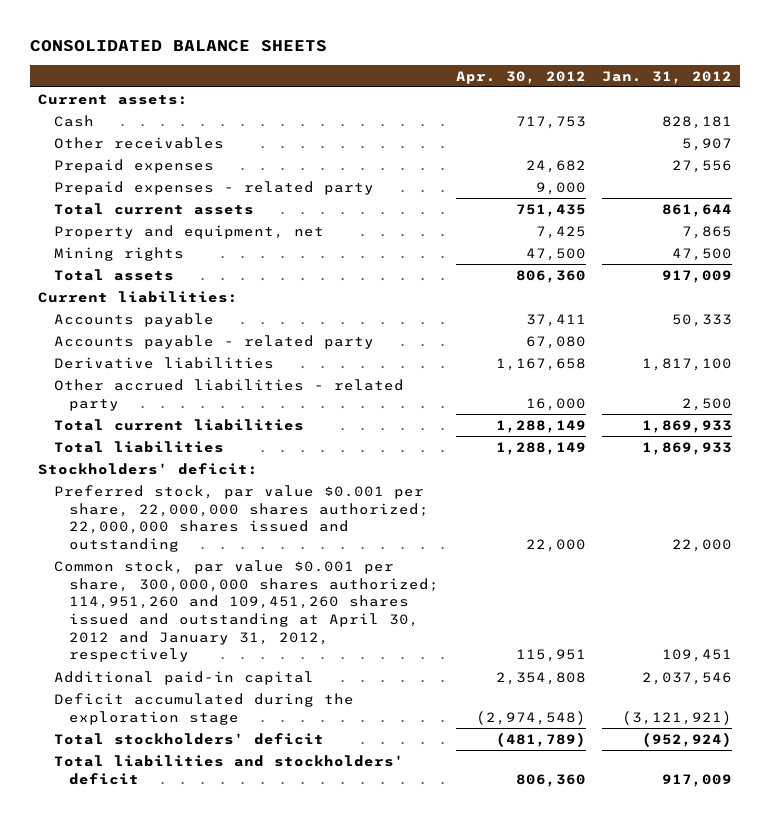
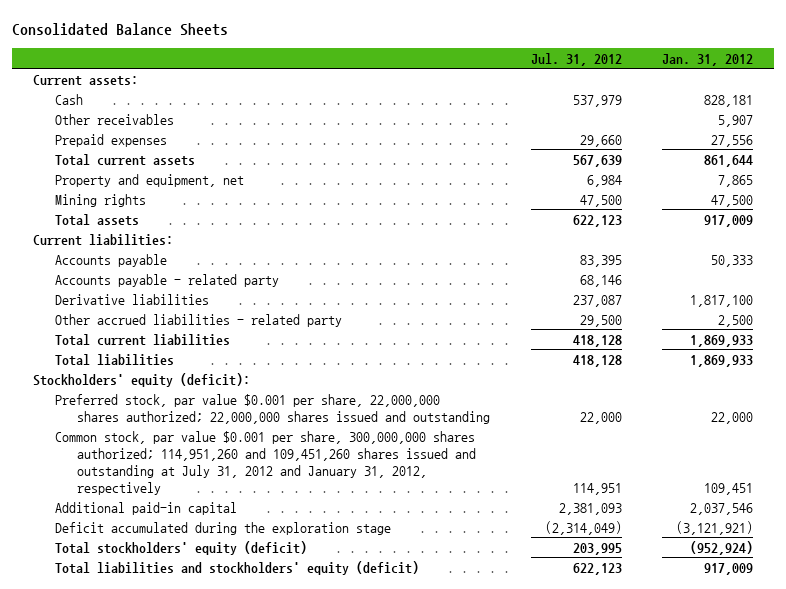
[30,40,328,53] CONSOLIDATED BALANCE SHEETS -> [12,22,229,36] Consolidated Balance Sheets
[455,70,586,84] Apr. 30, 2012 -> none
none -> [530,52,622,66] Jul. 31, 2012
[53,180,374,195] Prepaid expenses - related party -> none
[38,462,259,475] Stockholders' deficit: -> [32,372,250,387] Stockholders' equity (deficit):
[53,559,440,663] Common stock, par value $0.001 per share, 300,000,000 shares authorized; 114,951,260 and 109,451,260 shares issued and outstanding at April 30, 2012 and January 31, 2012, respectively -> [54,430,476,495] Common stock, par value $0.001 per share, 300,000,000 shares authorized; 114,951,260 and 109,451,260 shares issued and outstanding at July 31, 2012 and January 31, 2012, respectively
[53,732,324,745] Total stockholders' deficit -> [54,540,307,555] Total stockholders' equity (deficit)
[53,754,404,785] Total liabilities and stockholders' deficit -> [54,560,419,575] Total liabilities and stockholders' equity (deficit)

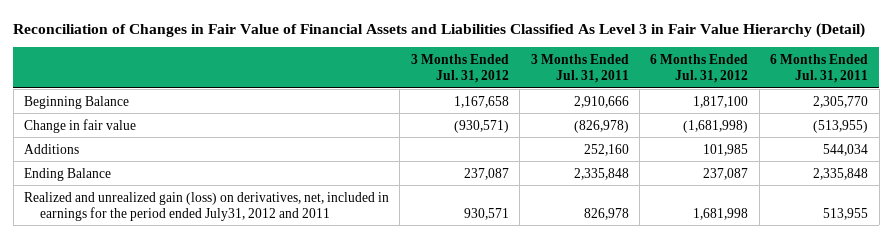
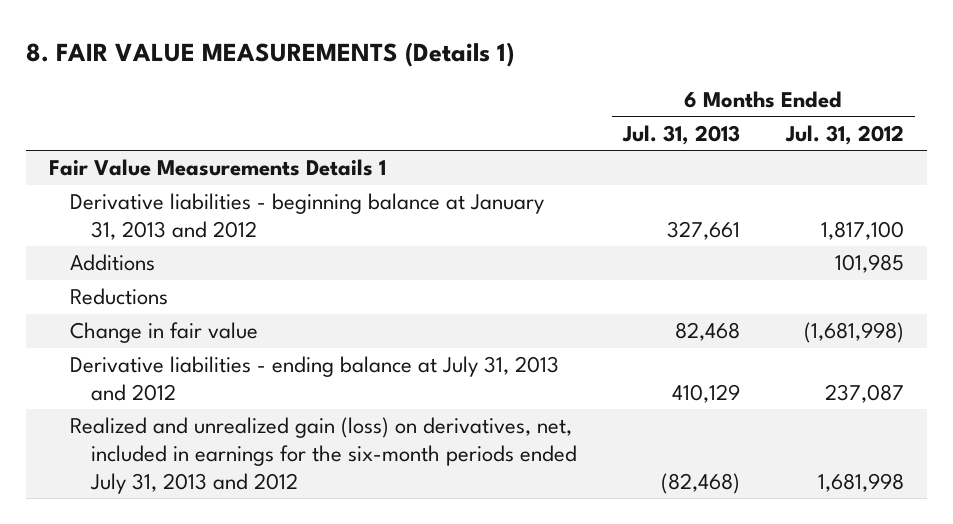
[13,22,866,38] Reconciliation of Changes in Fair Value of Financial Assets and Liabilities Classified As Level 3 in Fair Value Hierarchy (Detail) -> [25,41,514,67] 8. FAIR VALUE MEASUREMENTS (Details 1)
[410,53,509,83] 3 Months Ended Jul. 31, 2012 -> none
[530,53,629,83] 3 Months Ended Jul. 31, 2011 -> none
[770,53,869,83] 6 Months Ended Jul. 31, 2011 -> none
none -> [621,124,740,145] Jul. 31, 2013
none -> [48,159,386,177] Fair Value Measurements Details 1
[23,95,129,109] Beginning Balance -> [69,193,544,240] Derivative liabilities - beginning balance at January 31, 2013 and 2012
none -> [69,288,168,306] Reductions
[23,118,136,133] Change in fair value -> [69,322,258,344] Change in fair value
[23,167,111,181] Ending Balance -> [69,356,559,401] Derivative liabilities - ending balance at July 31, 2013 and 2012
[23,191,389,221] Realized and unrealized gain (loss) on derivatives, net, included in earnings for the period ended July31, 2012 and 2011 -> [69,417,578,494] Realized and unrealized gain (loss) on derivatives, net, included in earnings for the six-month periods ended July 31, 2013 and 2012

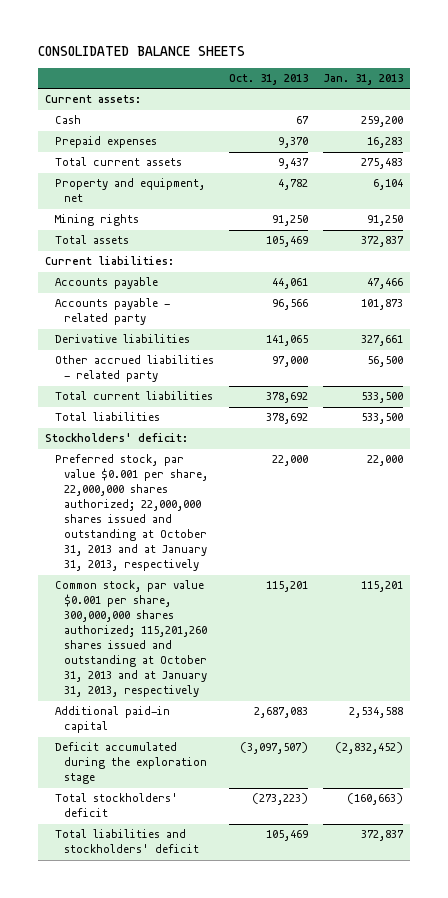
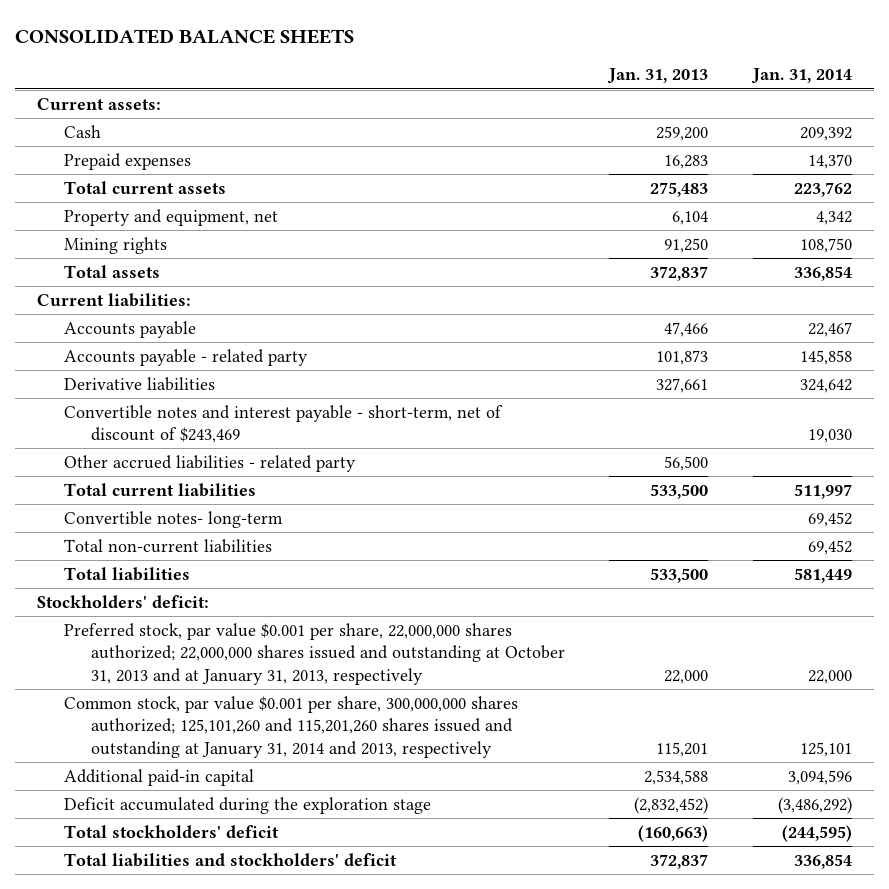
[228,73,308,85] Oct. 31, 2013 -> none
none -> [750,68,852,85] Jan. 31, 2014
none -> [63,404,503,444] Convertible notes and interest payable - short-term, net of discount of $243,469
none -> [63,510,283,528] Convertible notes- long-term
none -> [63,538,272,553] Total non-current liabilities
[54,580,208,698] Common stock, par value $0.001 per share, 300,000,000 shares authorized; 115,201,260 shares issued and outstanding at October 31, 2013 and at January 31, 2013, respectively -> [63,695,518,758] Common stock, par value $0.001 per share, 300,000,000 shares authorized; 125,101,260 and 115,201,260 shares issued and outstanding at January 31, 2014 and 2013, respectively

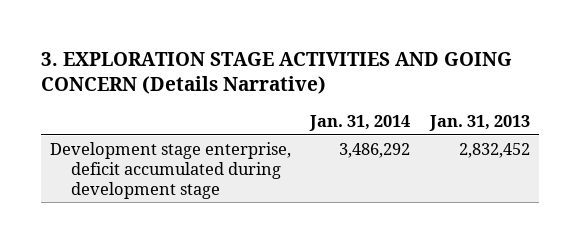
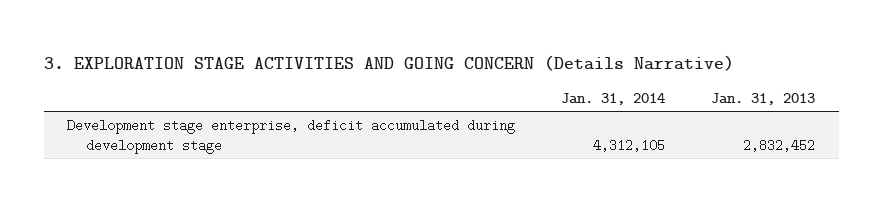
[339,143,411,159] 3,486,292 -> [593,139,666,153] 4,312,105

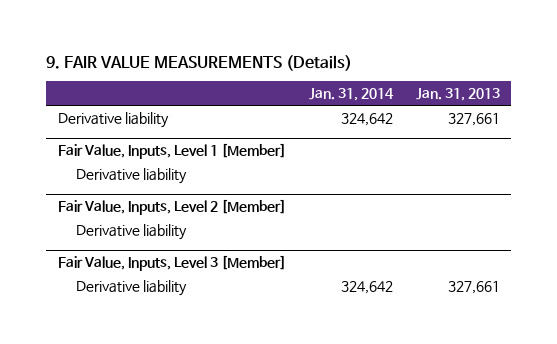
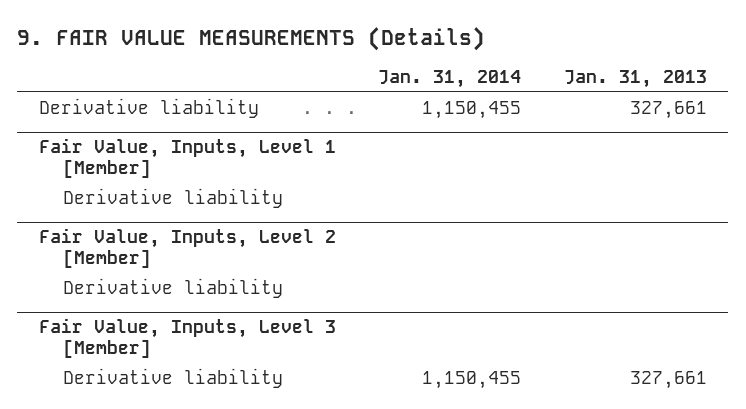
[340,112,393,126] 324,642 -> [422,100,522,119] 1,150,455
[340,280,393,294] 324,642 -> [422,370,522,389] 1,150,455

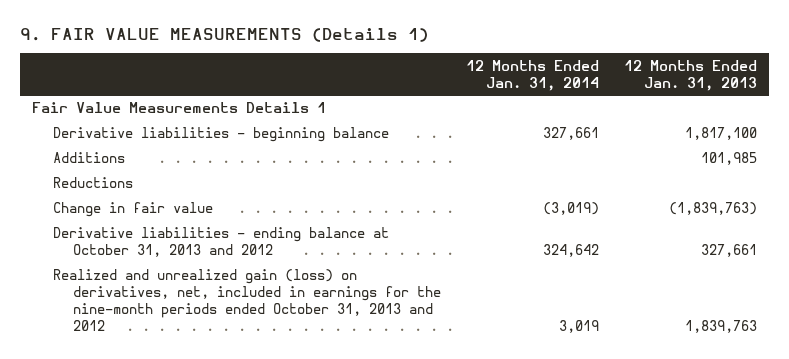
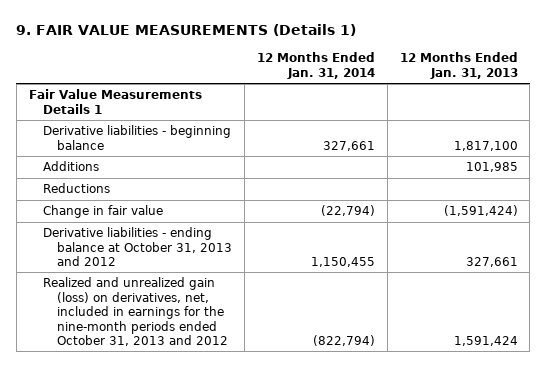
[543,202,600,216] (3,019) -> [320,205,375,217] (22,794)
[668,202,757,216] (1,839,763) -> [443,205,518,217] (1,591,424)
[543,244,600,258] 324,642 -> [310,257,375,268] 1,150,455
[559,320,600,334] 3,019 -> [312,335,375,347] (822,794)
[684,320,757,334] 1,839,763 -> [453,336,518,347] 1,591,424

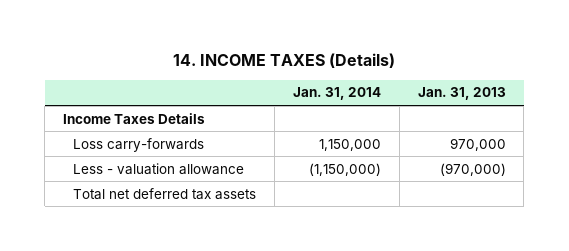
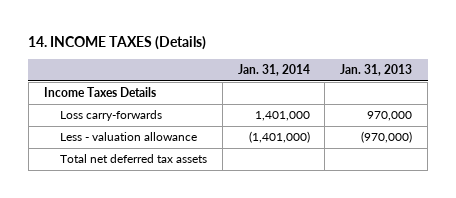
[318,138,381,151] 1,150,000 -> [254,111,310,122] 1,401,000
[308,162,381,176] (1,150,000) -> [248,131,310,144] (1,401,000)

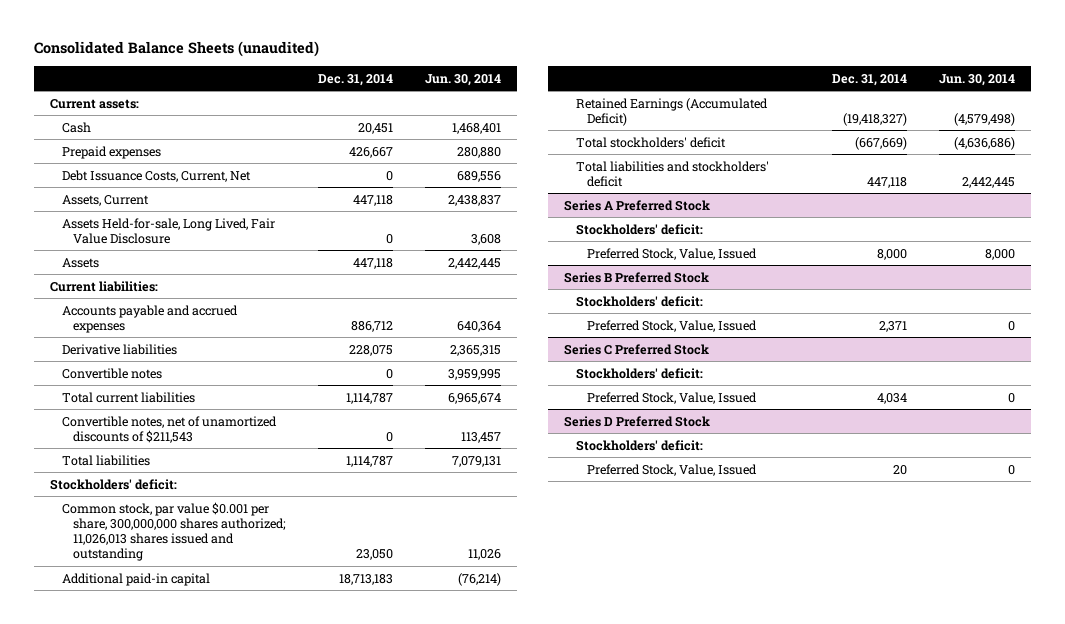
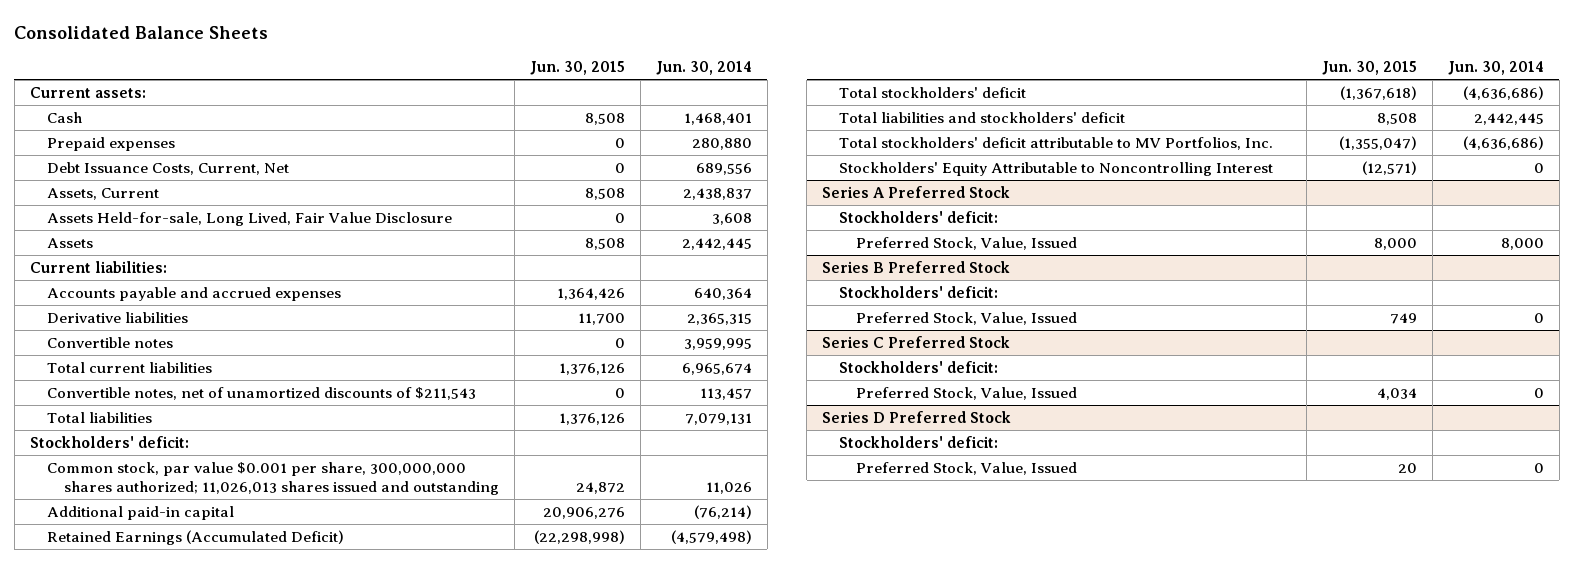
[33,41,319,58] Consolidated Balance Sheets (unaudited) -> [14,25,269,39] Consolidated Balance Sheets
[318,73,394,86] Dec. 31, 2014 -> none
none -> [530,61,626,76] Jun. 30, 2015
none -> [839,136,1274,150] Total stockholders' deficit attributable to MV Portfolios, Inc.
none -> [839,161,1274,176] Stockholders' Equity Attributable to Noncontrolling Interest

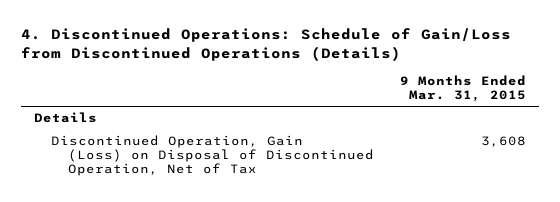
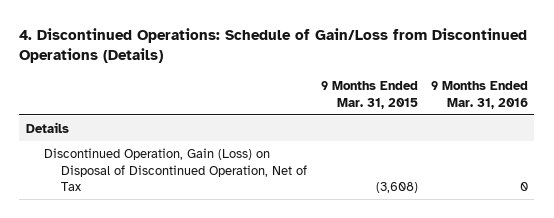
none -> [430,81,528,109] 9 Months Ended Mar. 31, 2016
[480,136,526,148] 3,608 -> [375,182,418,194] (3,608)

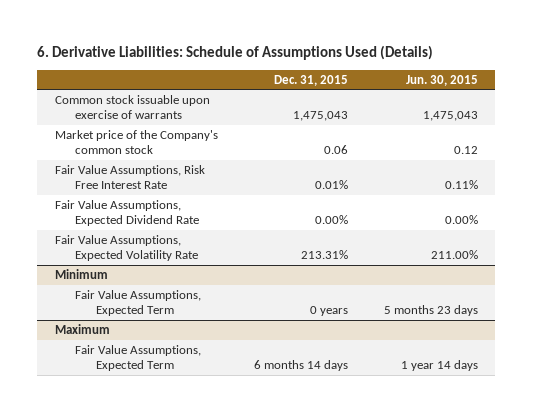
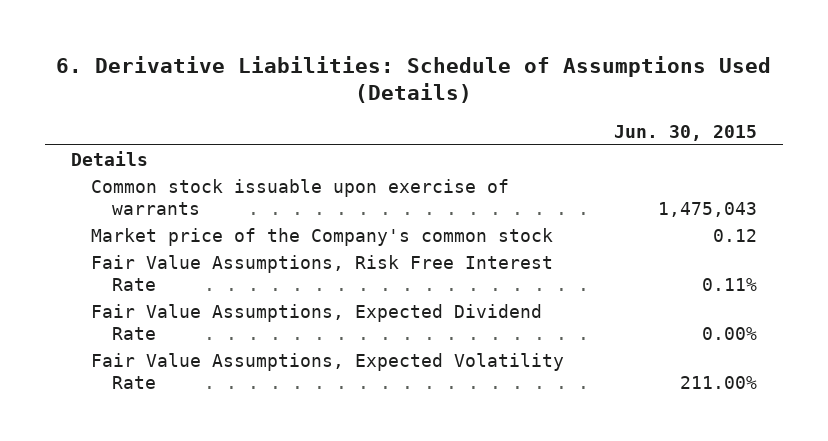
[273,74,348,86] Dec. 31, 2015 -> none
none -> [70,150,148,166] Details
[55,268,109,279] Minimum -> none
[75,289,202,317] Fair Value Assumptions, Expected Term -> none
[55,323,111,334] Maximum -> none
[75,344,202,372] Fair Value Assumptions, Expected Term -> none

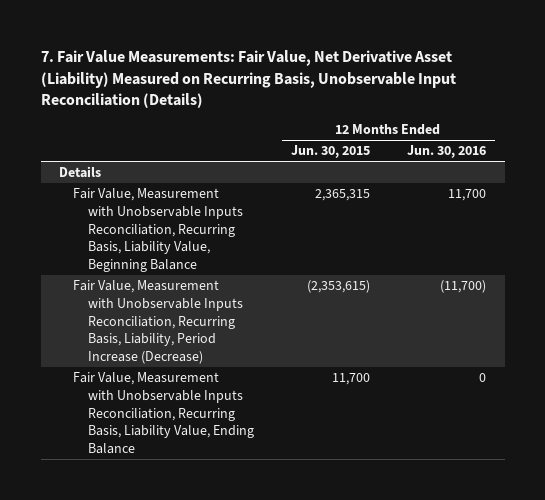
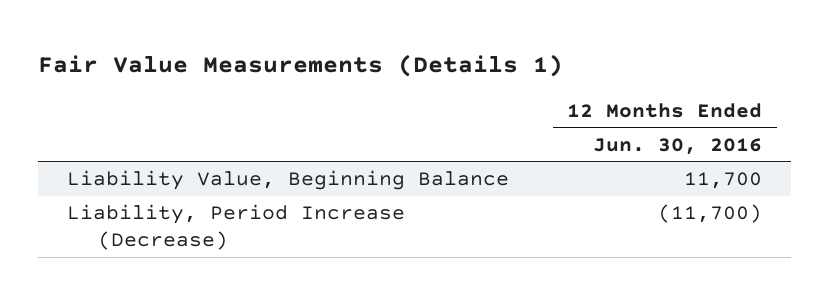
[40,50,456,109] 7. Fair Value Measurements: Fair Value, Net Derivative Asset (Liability) Measured on Recurring Basis, Unobservable Input Reconciliation (Details) -> [38,53,564,77] Fair Value Measurements (Details 1)
[290,145,370,159] Jun. 30, 2015 -> none
[59,166,102,179] Details -> none
[73,372,254,455] Fair Value, Measurement with Unobservable Inputs Reconciliation, Recurring Basis, Liability Value, Ending Balance -> none
[73,188,243,273] Fair Value, Measurement with Unobservable Inputs Reconciliation, Recurring Basis, Liability Value, Beginning Balance -> [67,170,510,191] Liability Value, Beginning Balance
[73,280,243,365] Fair Value, Measurement with Unobservable Inputs Reconciliation, Recurring Basis, Liability, Period Increase (Decrease) -> [67,204,406,250] Liability, Period Increase (Decrease)

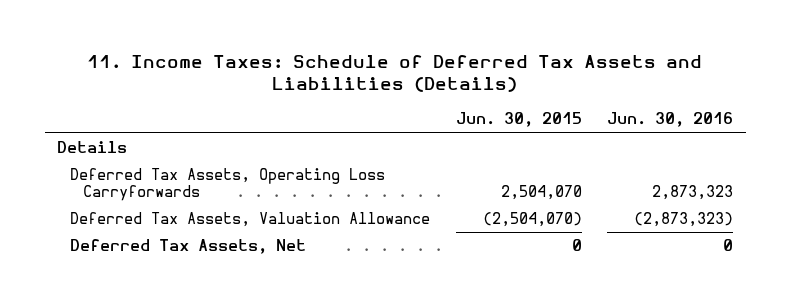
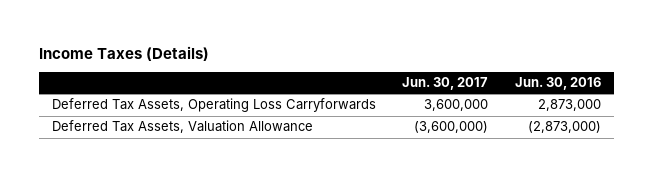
[87,54,703,93] 11. Income Taxes: Schedule of Deferred Tax Assets and Liabilities (Details) -> [39,46,210,62] Income Taxes (Details)
[455,112,582,128] Jun. 30, 2015 -> none
none -> [402,77,489,91] Jun. 30, 2017
[57,141,128,154] Details -> none
[70,239,307,255] Deferred Tax Assets, Net -> none
[652,185,734,201] 2,873,323 -> [537,99,601,112] 2,873,000
[634,212,734,228] (2,873,323) -> [527,121,601,134] (2,873,000)

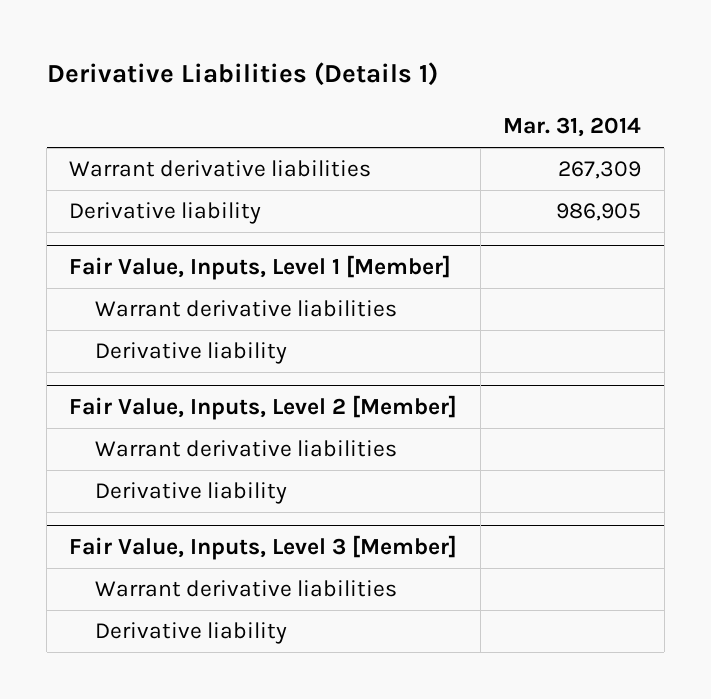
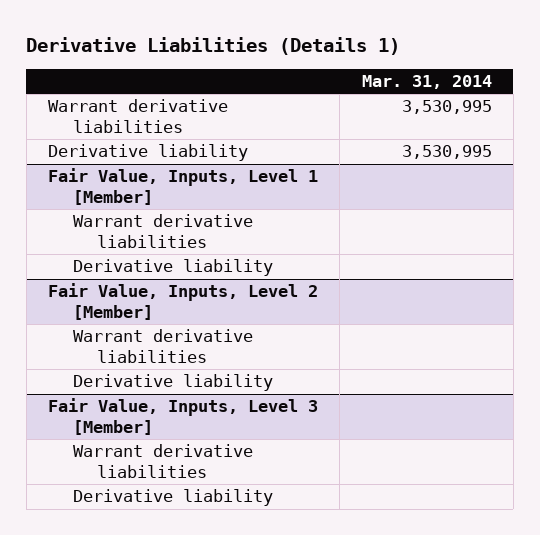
[558,161,642,180] 267,309 -> [401,100,492,115] 3,530,995
[556,203,642,222] 986,905 -> [401,145,492,160] 3,530,995

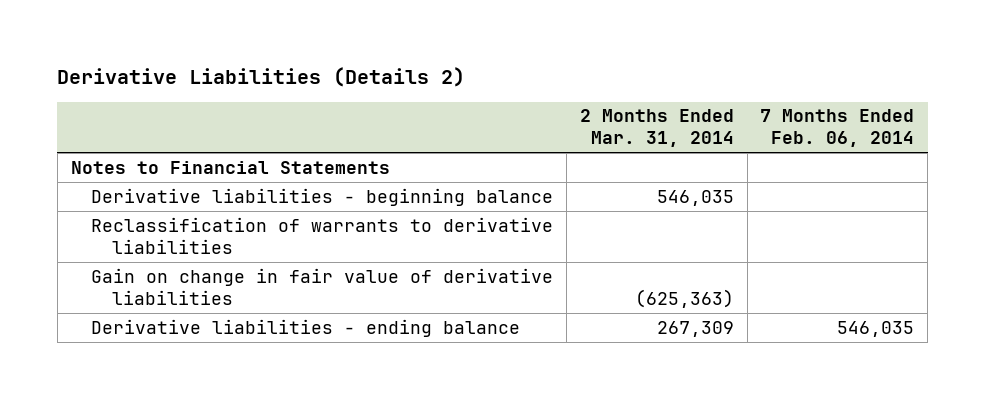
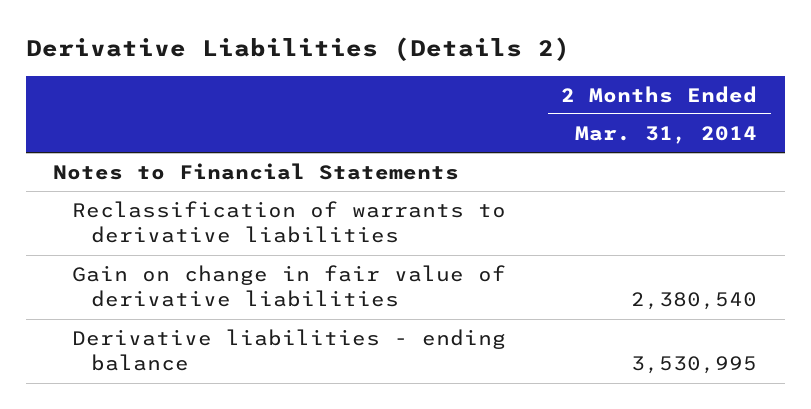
[760,109,915,148] 7 Months Ended Feb. 06, 2014 -> none
[91,187,554,206] Derivative liabilities - beginning balance -> none
[634,288,734,308] (625,363) -> [631,292,758,311] 2,380,540
[656,320,734,337] 267,309 -> [631,356,758,375] 3,530,995

